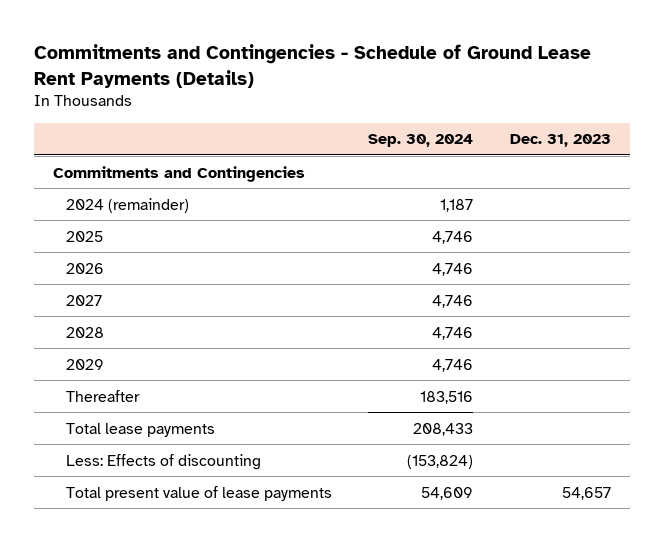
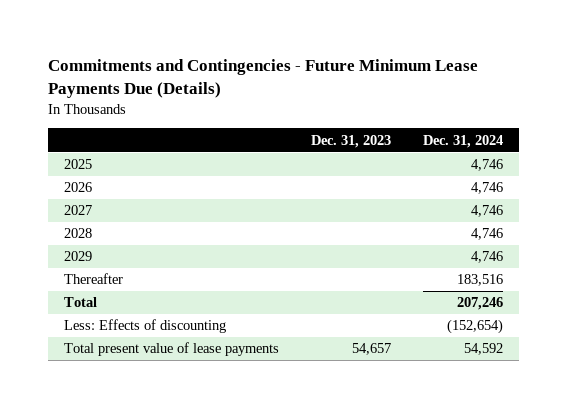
[34,44,592,88] Commitments and Contingencies - Schedule of Ground Lease Rent Payments (Details) -> [48,58,479,98] Commitments and Contingencies - Future Minimum Lease Payments Due (Details)
[368,134,474,148] Sep. 30, 2024 -> none
none -> [422,134,503,148] Dec. 31, 2024
[52,165,305,182] Commitments and Contingencies -> none
[65,197,189,213] 2024 (remainder) -> none
[65,422,215,437] Total lease payments -> [64,297,98,308] Total

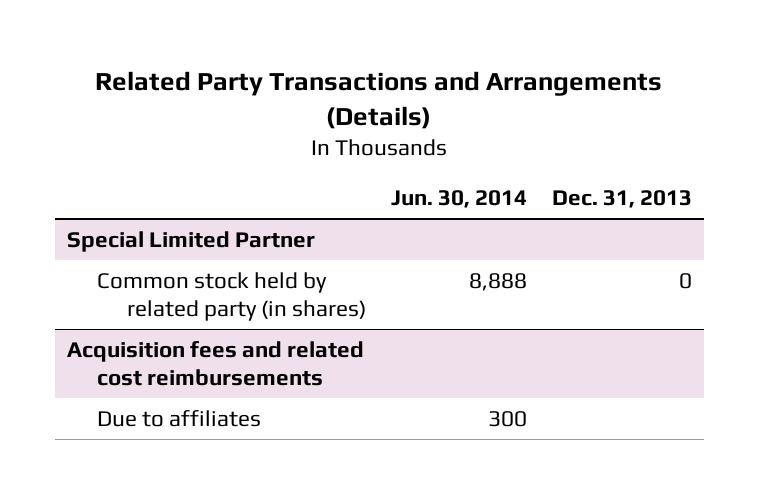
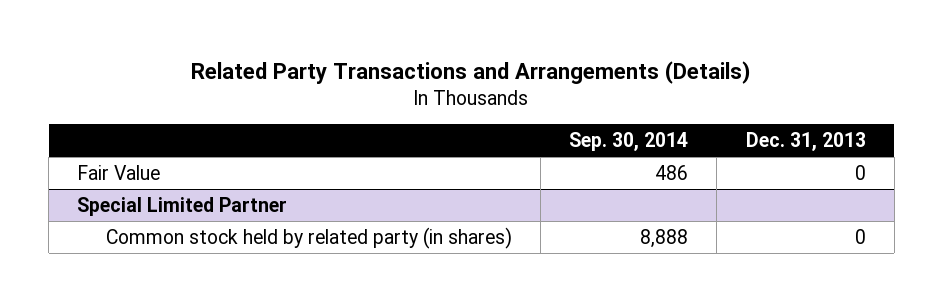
[390,190,527,209] Jun. 30, 2014 -> none
none -> [569,131,689,151] Sep. 30, 2014
none -> [77,165,161,181] Fair Value
[67,340,365,387] Acquisition fees and related cost reimbursements -> none
[97,409,262,427] Due to affiliates -> none

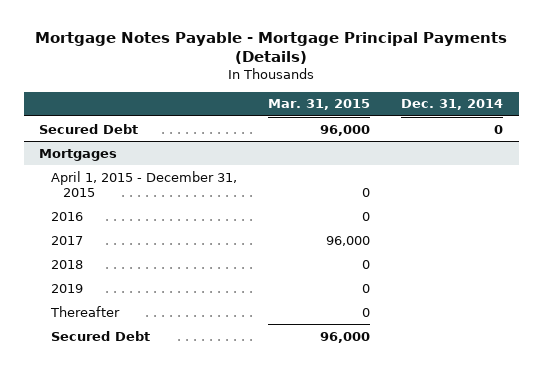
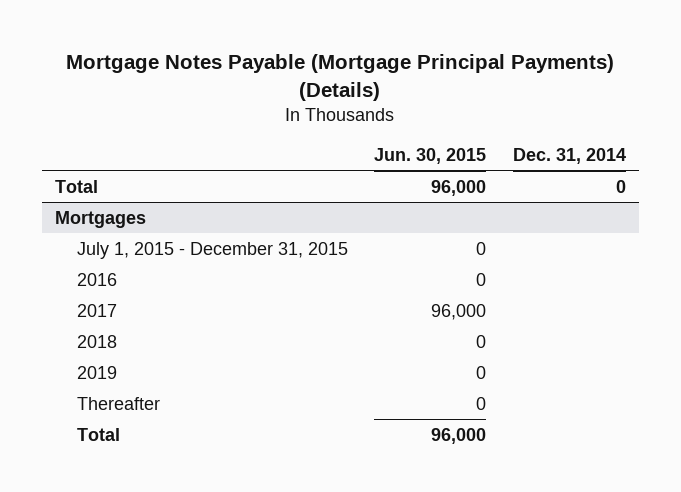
[35,32,508,65] Mortgage Notes Payable - Mortgage Principal Payments (Details) -> [66,54,615,102] Mortgage Notes Payable (Mortgage Principal Payments) (Details)
[268,99,371,111] Mar. 31, 2015 -> none
none -> [374,147,487,164] Jun. 30, 2015
[39,123,139,134] Secured Debt -> [54,179,98,193] Total
[50,170,237,197] April 1, 2015 - December 31, 2015 -> [76,241,348,259] July 1, 2015 - December 31, 2015
[50,330,150,341] Secured Debt -> [76,427,120,441] Total

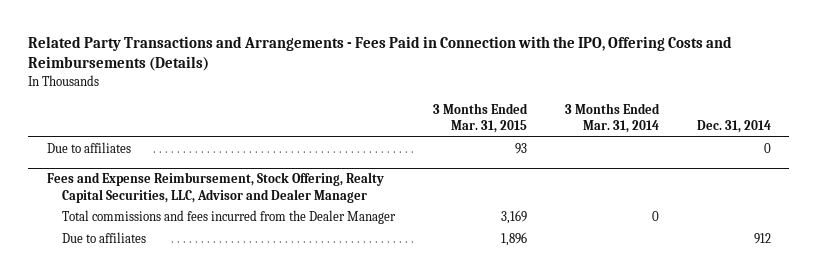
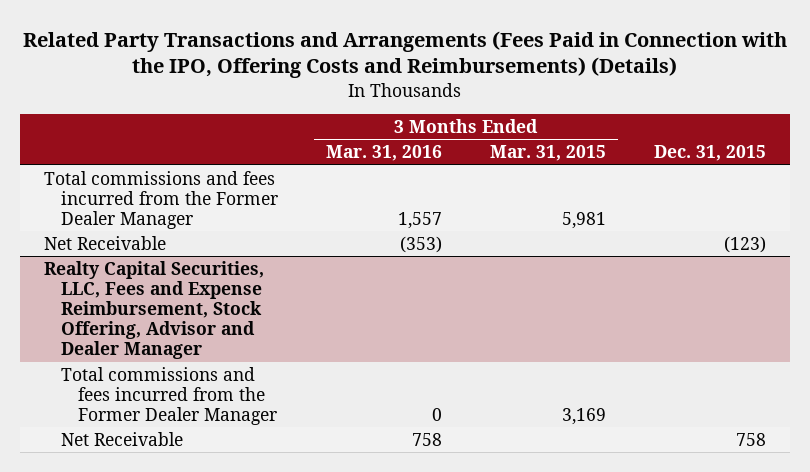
[27,35,732,72] Related Party Transactions and Arrangements - Fees Paid in Connection with the IPO, Offering Costs and Reimbursements (Details) -> [22,30,787,79] Related Party Transactions and Arrangements (Fees Paid in Connection with the IPO, Offering Costs and Reimbursements) (Details)
[564,102,660,134] 3 Months Ended Mar. 31, 2014 -> none
[696,120,771,134] Dec. 31, 2014 -> none
none -> [326,145,443,162] Mar. 31, 2016
none -> [653,145,766,162] Dec. 31, 2015
[46,142,131,154] Due to affiliates -> none
[61,232,146,244] Due to affiliates -> none
none -> [43,170,279,230] Total commissions and fees incurred from the Former Dealer Manager
none -> [43,235,166,250] Net Receivable
[46,172,384,203] Fees and Expense Reimbursement, Stock Offering, Realty Capital Securities, LLC, Advisor and Dealer Manager -> [43,260,264,360] Realty Capital Securities, LLC, Fees and Expense Reimbursement, Stock Offering, Advisor and Dealer Manager
[61,210,396,225] Total commissions and fees incurred from the Dealer Manager -> [61,366,278,426] Total commissions and fees incurred from the Former Dealer Manager
none -> [61,431,184,446] Net Receivable

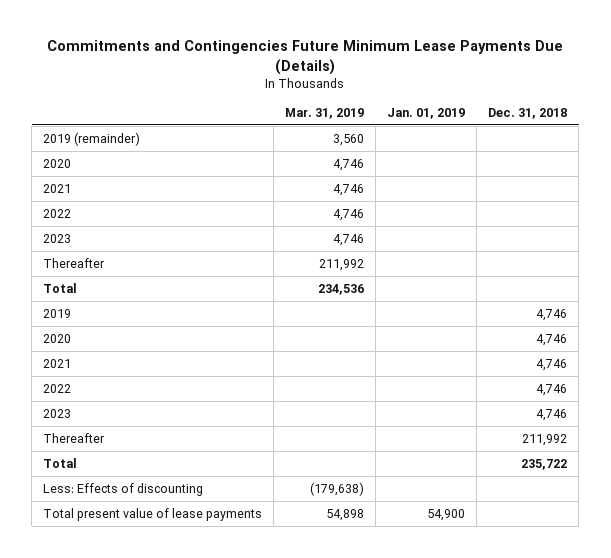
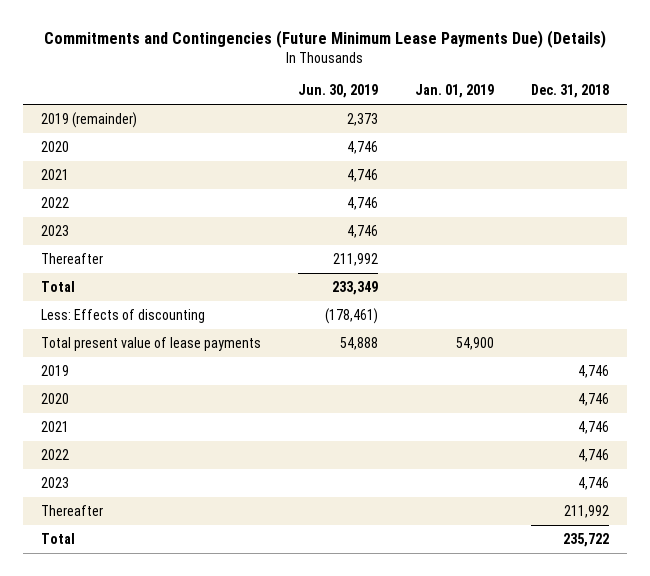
[47,40,564,75] Commitments and Contingencies Future Minimum Lease Payments Due (Details) -> [43,30,606,49] Commitments and Contingencies (Future Minimum Lease Payments Due) (Details)
[285,107,365,119] Mar. 31, 2019 -> none
none -> [298,84,379,99] Jun. 30, 2019
[43,482,204,496] Less: Effects of discounting -> [41,308,206,323] Less: Effects of discounting
[43,507,263,521] Total present value of lease payments -> [41,336,262,351] Total present value of lease payments

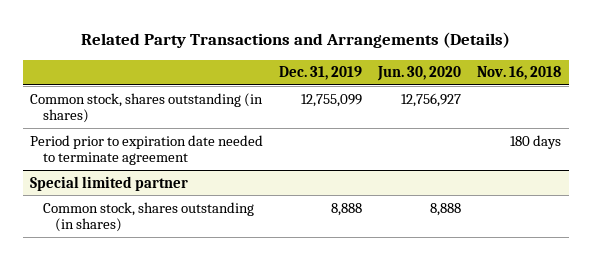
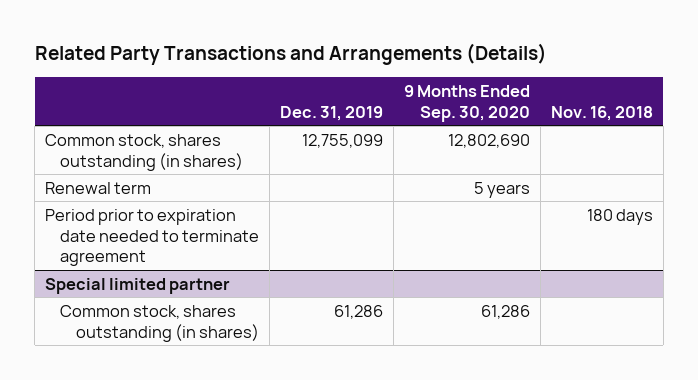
[377,66,462,82] Jun. 30, 2020 -> none
none -> [404,84,531,122] 9 Months Ended Sep. 30, 2020
none -> [44,181,151,194] Renewal term
[331,202,363,216] 8,888 -> [334,304,384,319] 61,286

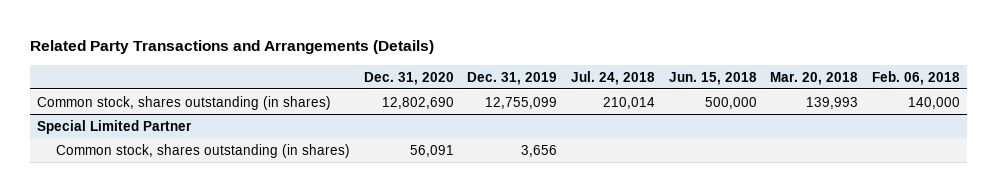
[404,84,531,122] 9 Months Ended Sep. 30, 2020 -> none
[550,105,653,121] Nov. 16, 2018 -> none
none -> [363,71,454,85] Dec. 31, 2020
none -> [570,70,655,85] Jul. 24, 2018
none -> [668,71,757,85] Jun. 15, 2018
none -> [770,71,859,85] Mar. 20, 2018
none -> [871,70,960,85] Feb. 06, 2018
[44,181,151,194] Renewal term -> none
[44,208,260,267] Period prior to expiration date needed to terminate agreement -> none
[44,277,230,294] Special limited partner -> [36,119,192,134] Special Limited Partner
[334,304,384,319] 61,286 -> [521,144,558,157] 3,656

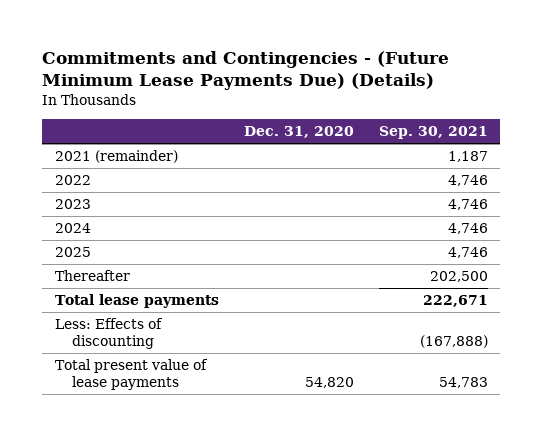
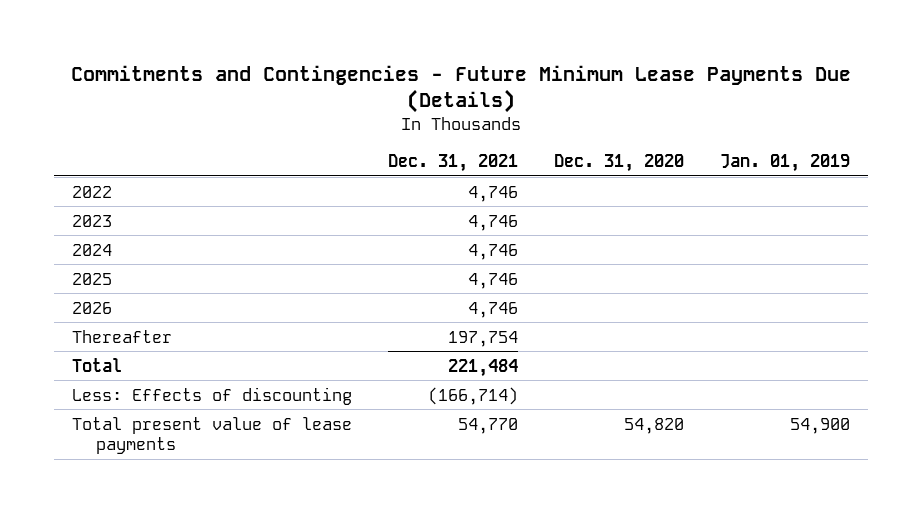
[42,51,450,91] Commitments and Contingencies - (Future Minimum Lease Payments Due) (Details) -> [70,64,851,113] Commitments and Contingencies - Future Minimum Lease Payments Due (Details)
[378,126,488,140] Sep. 30, 2021 -> none
none -> [388,154,519,173] Dec. 31, 2021
none -> [719,154,850,173] Jan. 01, 2019
[54,150,178,164] 2021 (remainder) -> none
none -> [72,301,113,314] 2026
[54,294,219,309] Total lease payments -> [72,357,123,372] Total

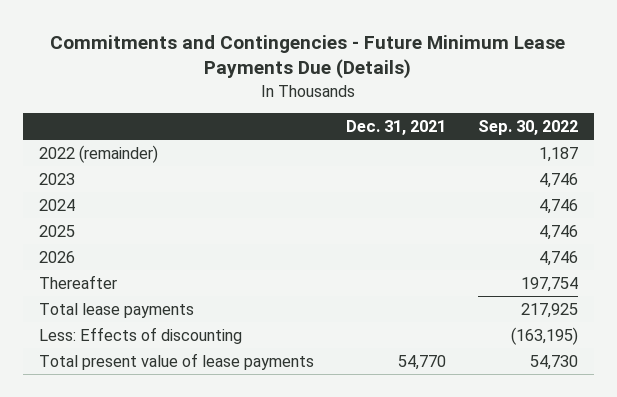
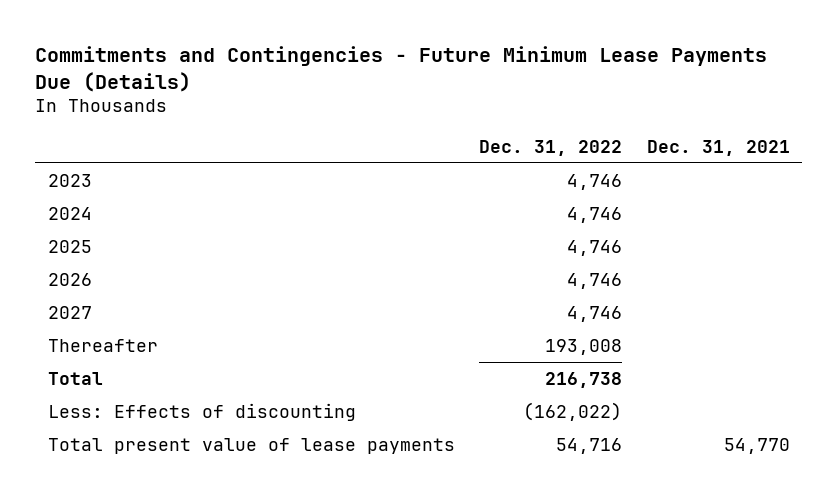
[478,120,579,136] Sep. 30, 2022 -> none
none -> [479,139,623,156] Dec. 31, 2022
[38,144,158,163] 2022 (remainder) -> none
none -> [47,306,92,320] 2027
[38,302,194,318] Total lease payments -> [47,372,103,386] Total

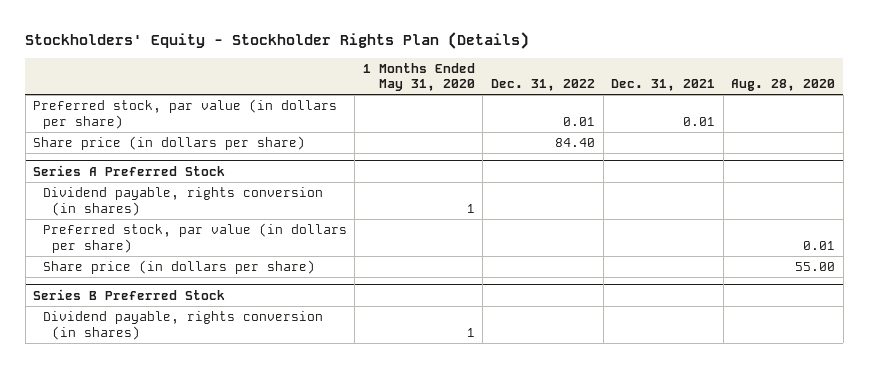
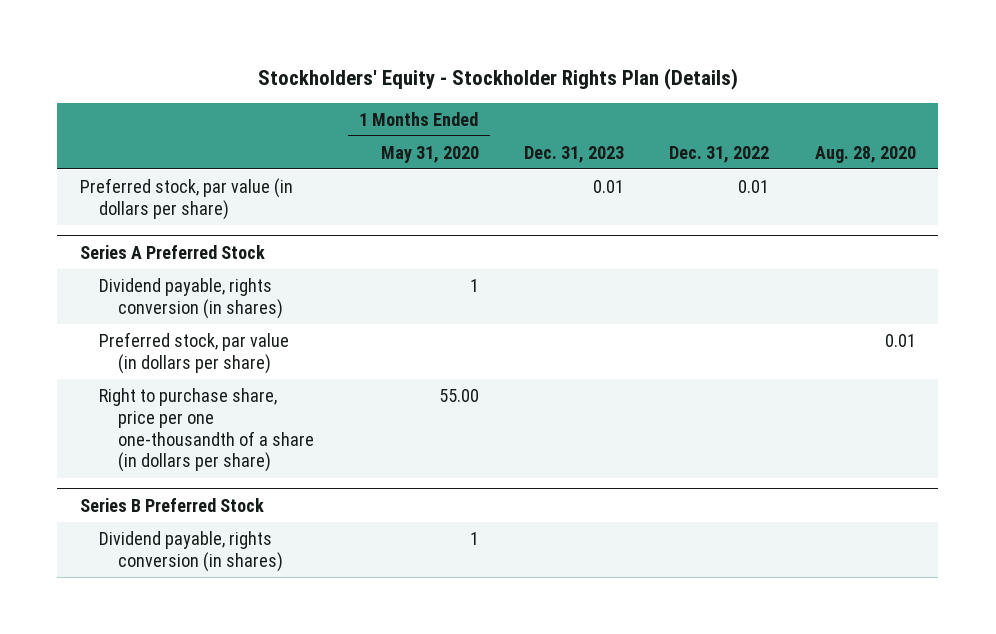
[611,79,716,92] Dec. 31, 2021 -> none
none -> [523,145,624,163] Dec. 31, 2023
[33,135,306,150] Share price (in dollars per share) -> none
[42,259,315,274] Share price (in dollars per share) -> none
none -> [99,387,315,473] Right to purchase share, price per one one-thousandth of a share (in dollars per share)

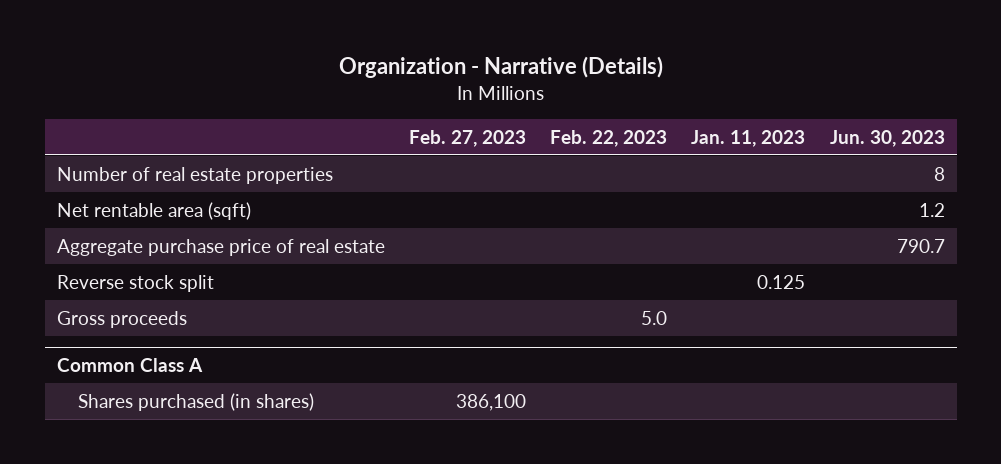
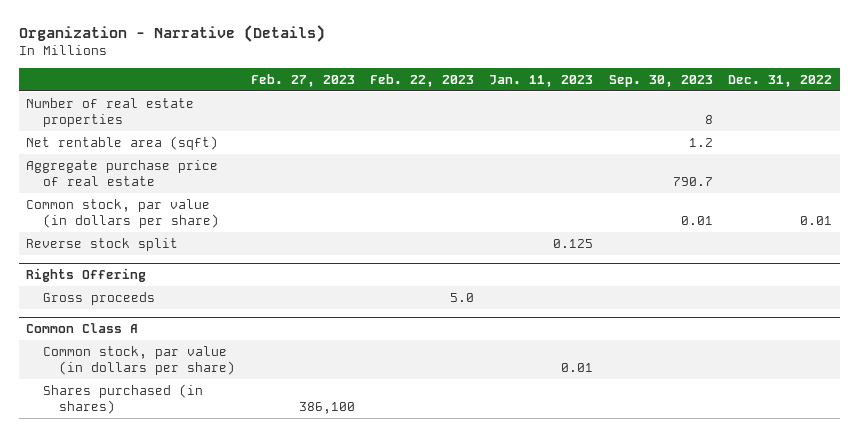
[829,129,945,147] Jun. 30, 2023 -> none
none -> [608,74,713,87] Sep. 30, 2023
none -> [728,74,833,87] Dec. 31, 2022
none -> [26,198,219,229] Common stock, par value (in dollars per share)
[56,310,187,328] Gross proceeds -> none
none -> [26,267,147,282] Rights Offering
none -> [42,291,155,305] Gross proceeds
none -> [42,345,236,376] Common stock, par value (in dollars per share)

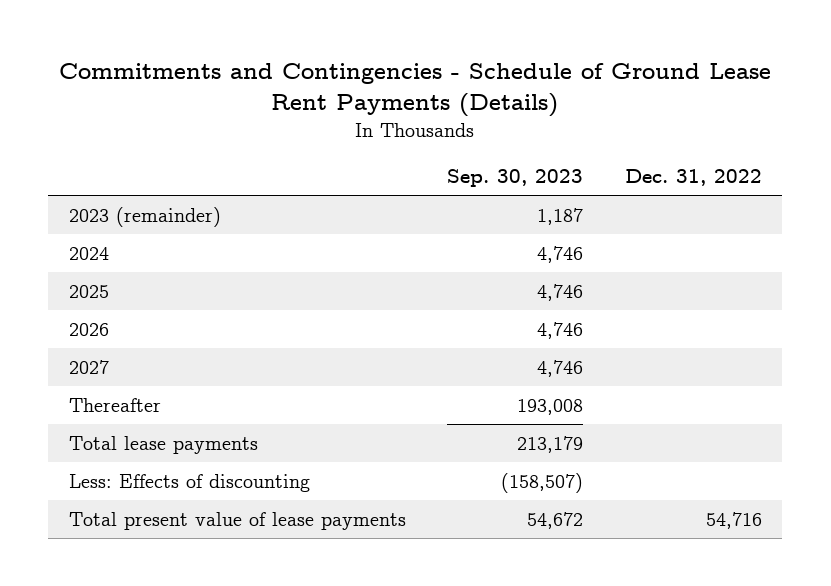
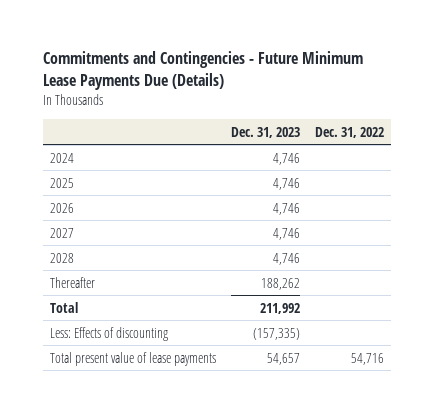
[59,63,772,118] Commitments and Contingencies - Schedule of Ground Lease Rent Payments (Details) -> [42,51,363,91] Commitments and Contingencies - Future Minimum Lease Payments Due (Details)
[447,169,584,188] Sep. 30, 2023 -> none
none -> [230,126,300,138] Dec. 31, 2023
[69,207,222,228] 2023 (remainder) -> none
none -> [50,252,75,263] 2028
[69,436,259,455] Total lease payments -> [50,301,79,313] Total

